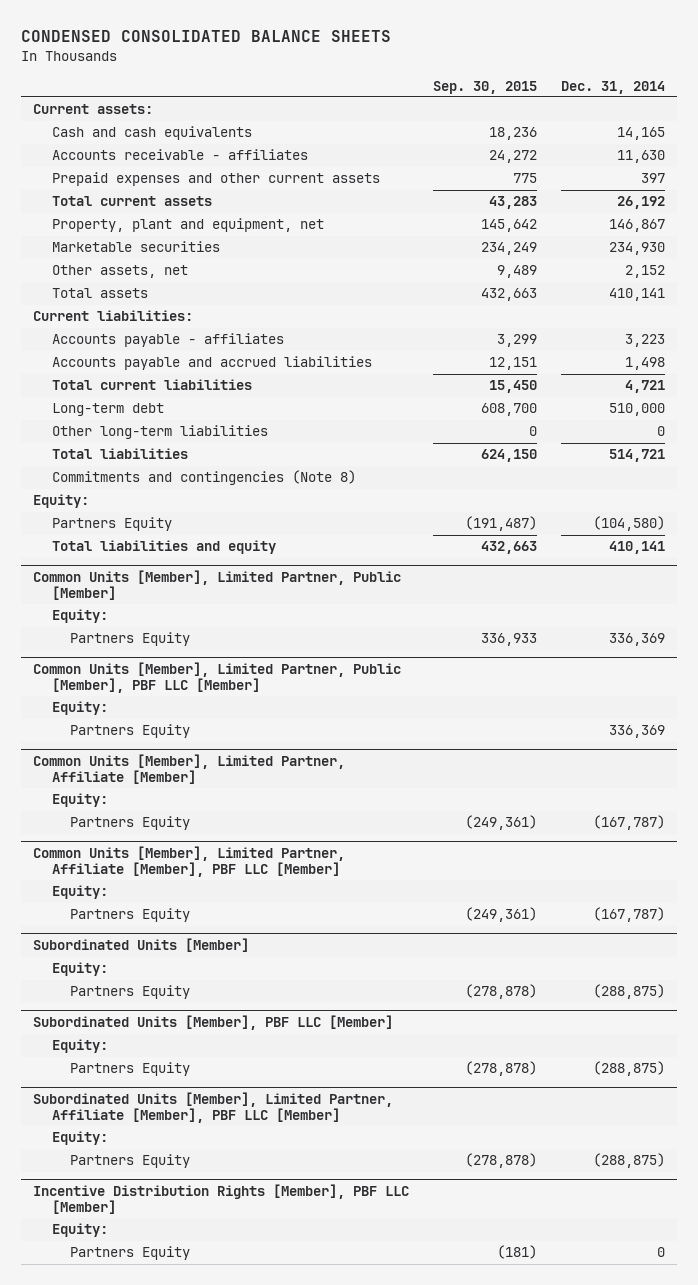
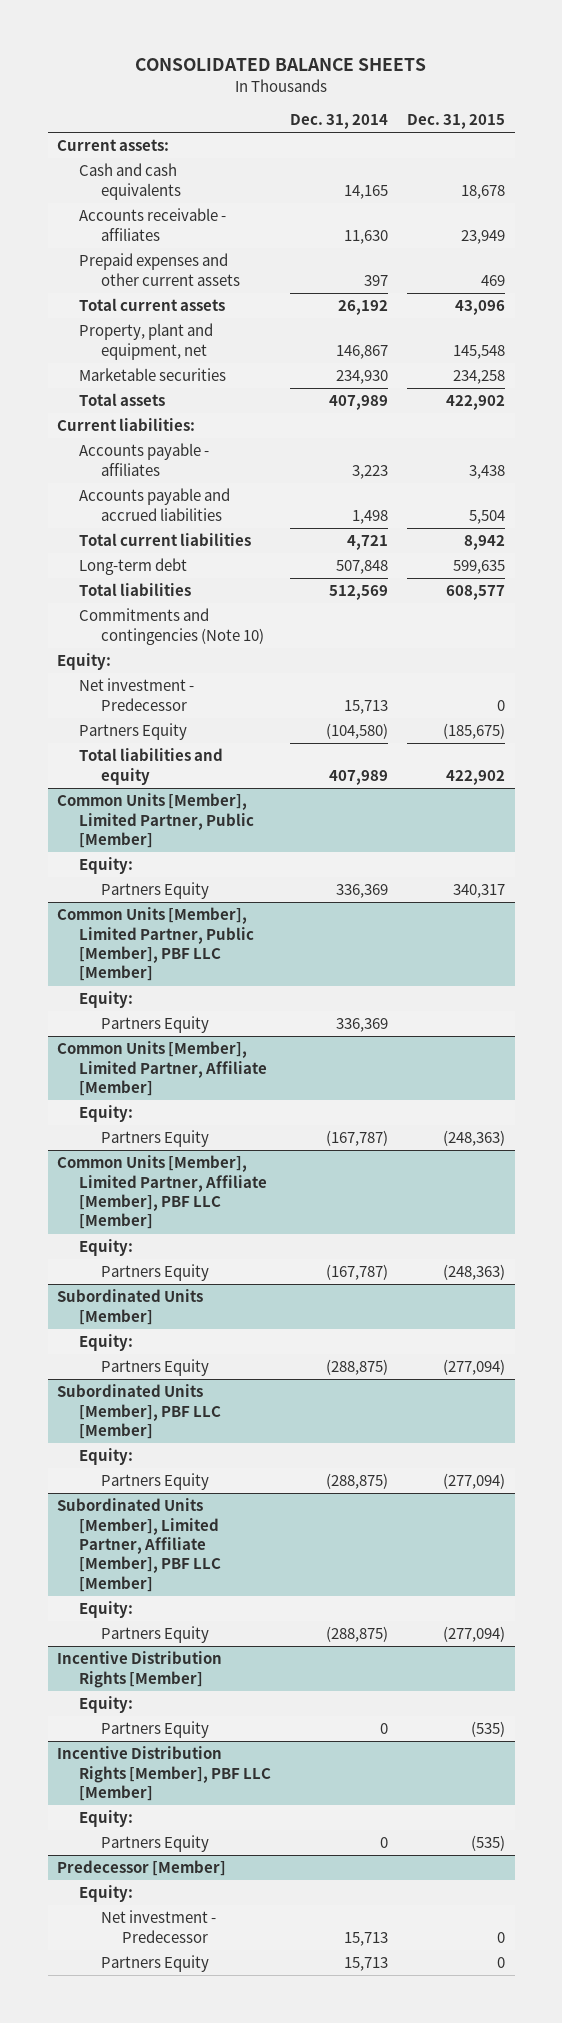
[21,30,392,43] CONDENSED CONSOLIDATED BALANCE SHEETS -> [135,58,427,72] CONSOLIDATED BALANCE SHEETS
[433,80,538,94] Sep. 30, 2015 -> none
none -> [407,114,506,130] Dec. 31, 2015
[51,265,188,279] Other assets, net -> none
[608,288,665,302] 410,141 -> [328,395,388,411] 407,989
[51,425,268,440] Other long-term liabilities -> none
[608,403,665,417] 510,000 -> [335,560,388,575] 507,848
[608,449,665,463] 514,721 -> [328,585,388,601] 512,569
[51,470,356,486] Commitments and contingencies (Note 8) -> [78,608,264,645] Commitments and contingencies (Note 10)
none -> [78,678,194,711] Net investment - Predecessor
[608,541,665,555] 410,141 -> [328,769,388,785] 407,989
none -> [57,1651,223,1688] Incentive Distribution Rights [Member]
none -> [78,1696,133,1714] Equity:
none -> [100,1721,209,1739] Partners Equity
none -> [57,1860,227,1877] Predecessor [Member]
none -> [78,1885,133,1903] Equity:
none -> [100,1910,216,1943] Net investment - Predecessor
none -> [100,1955,209,1973] Partners Equity

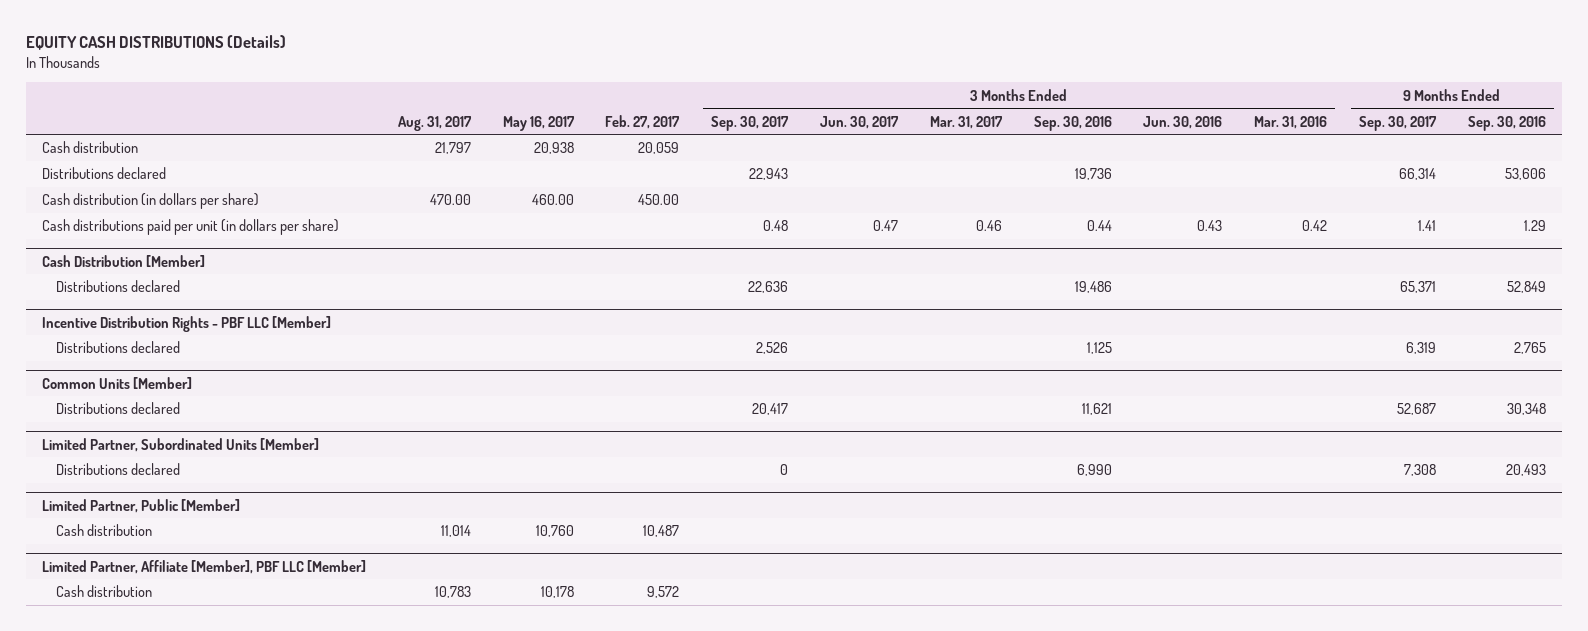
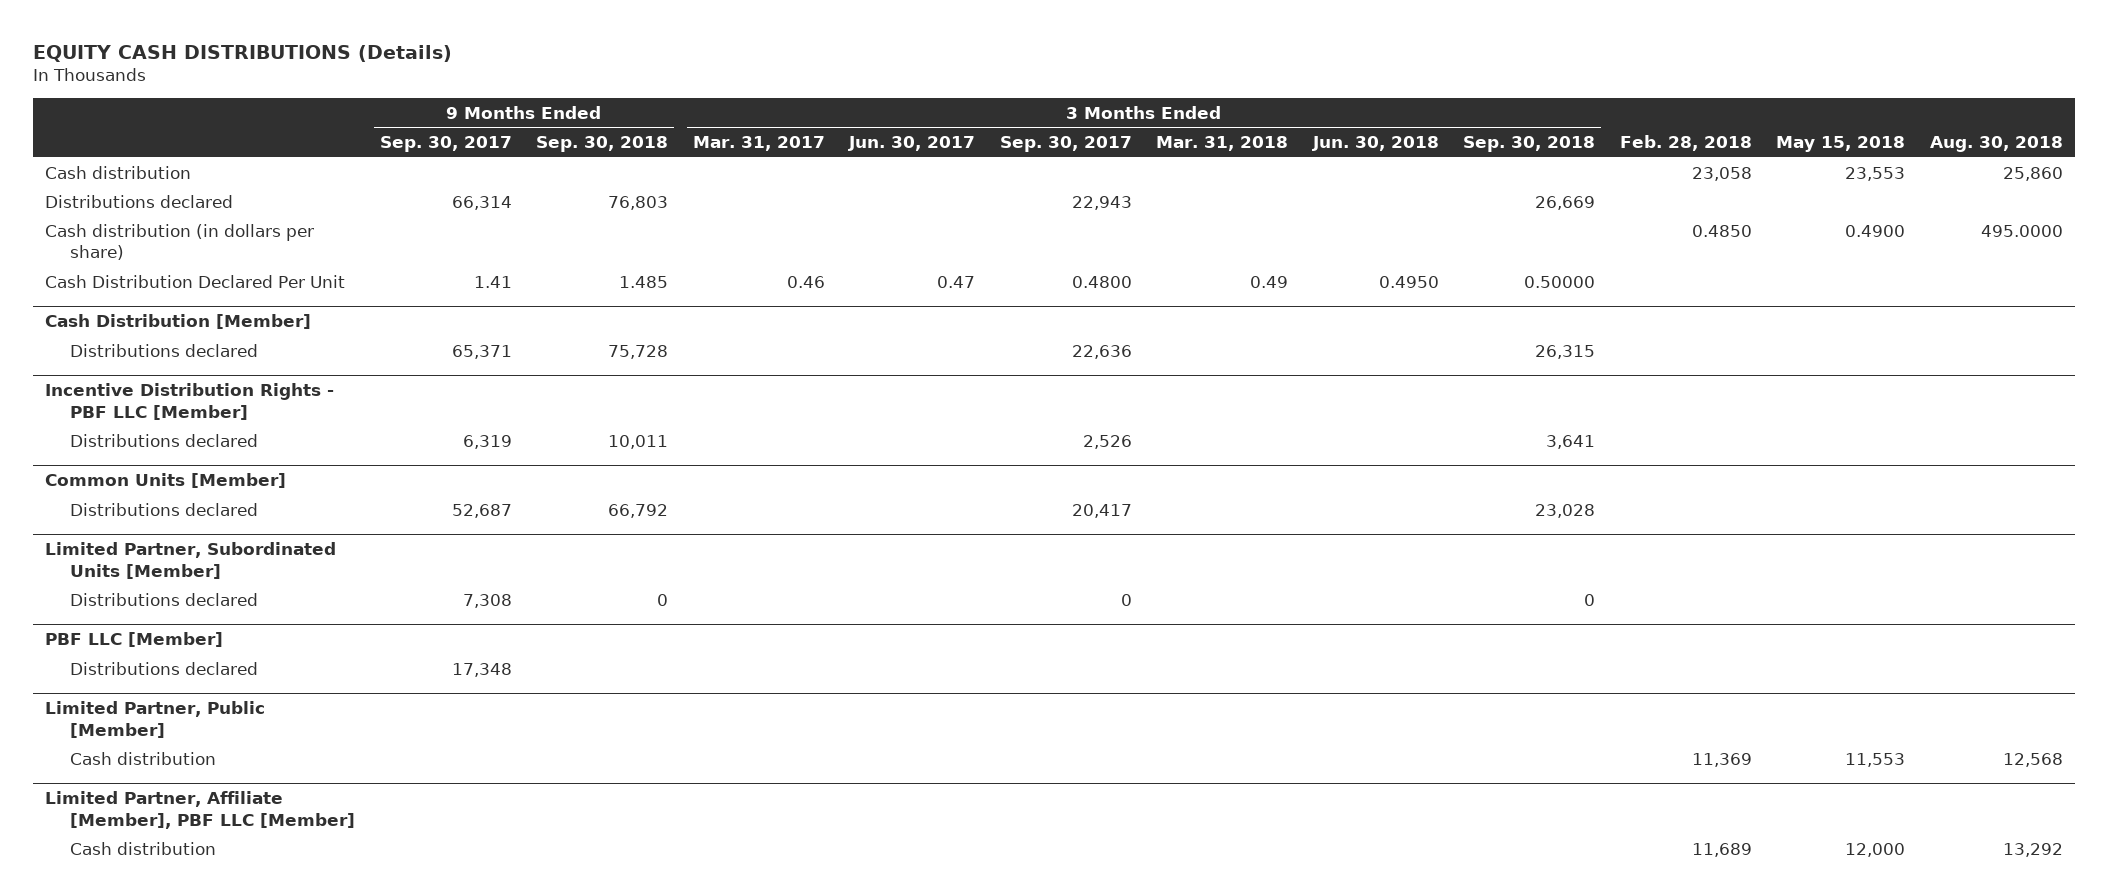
[397,115,472,131] Aug. 31, 2017 -> none
[502,115,575,131] May 16, 2017 -> none
[605,114,681,129] Feb. 27, 2017 -> none
[1033,115,1112,131] Sep. 30, 2016 -> none
[1143,115,1223,129] Jun. 30, 2016 -> none
[1254,115,1328,129] Mar. 31, 2016 -> none
[1467,115,1546,131] Sep. 30, 2016 -> none
none -> [536,136,669,153] Sep. 30, 2018
none -> [1156,136,1289,152] Mar. 31, 2018
none -> [1311,136,1439,152] Jun. 30, 2018
none -> [1463,136,1596,153] Sep. 30, 2018
none -> [1619,135,1752,152] Feb. 28, 2018
none -> [1776,136,1906,153] May 15, 2018
none -> [1929,136,2063,153] Aug. 30, 2018
[41,219,339,236] Cash distributions paid per unit (in dollars per share) -> [45,274,346,288] Cash Distribution Declared Per Unit
[763,220,789,232] 0.48 -> [1071,275,1132,288] 0.4800
none -> [45,632,224,648] PBF LLC [Member]
none -> [70,661,259,675] Distributions declared

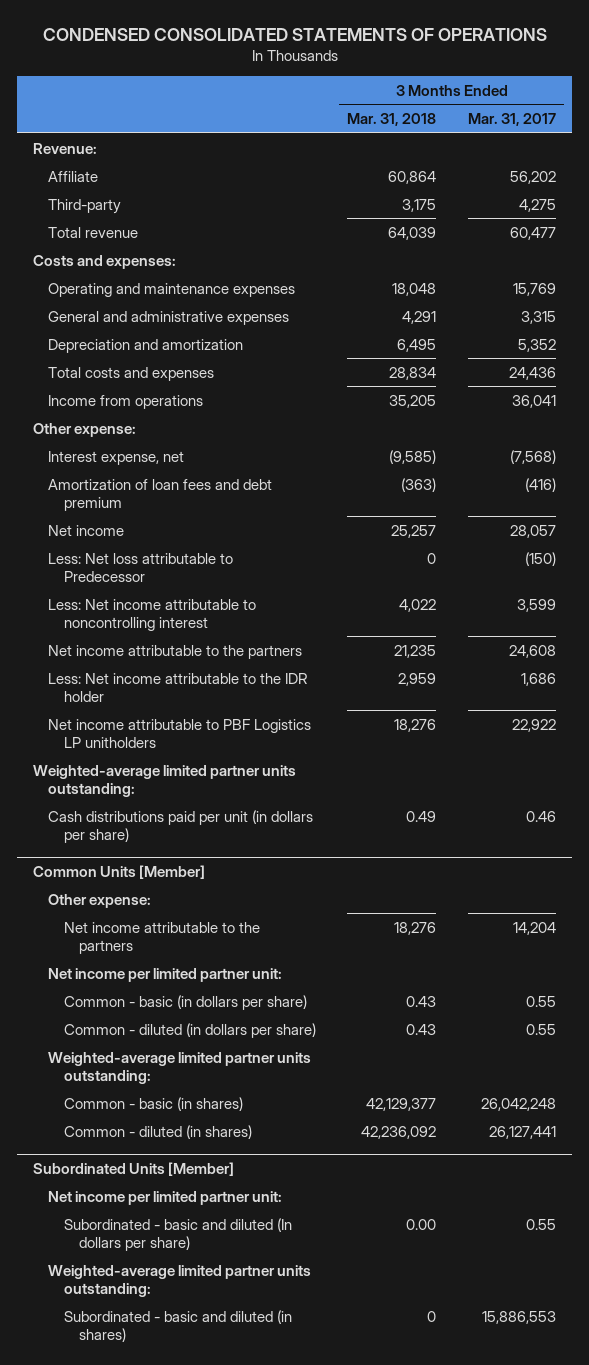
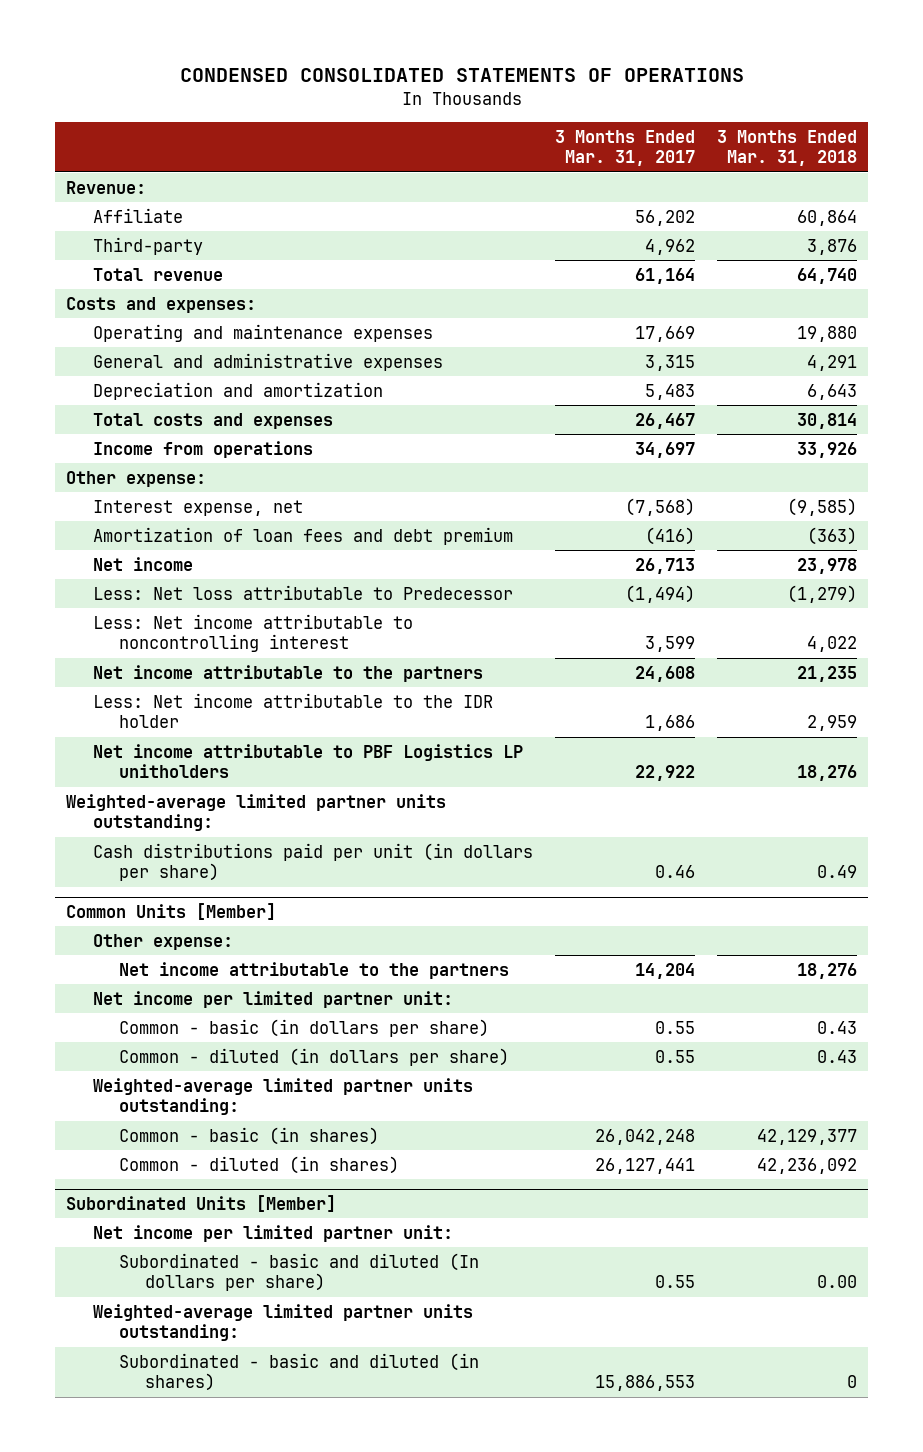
[402,198,437,212] 3,175 -> [806,238,857,255] 3,876
[519,198,557,212] 4,275 -> [644,238,695,255] 4,962
[388,226,437,240] 64,039 -> [796,267,857,284] 64,740
[510,226,557,240] 60,477 -> [634,267,695,284] 61,164
[392,282,437,296] 18,048 -> [796,325,857,342] 19,880
[513,282,557,296] 15,769 -> [634,325,695,342] 17,669
[397,338,437,352] 6,495 -> [806,383,857,400] 6,643
[518,338,557,352] 5,352 -> [644,383,695,400] 5,483
[389,366,437,380] 28,834 -> [796,412,857,429] 30,814
[509,366,557,380] 24,436 -> [634,412,695,429] 26,467
[389,394,437,408] 35,205 -> [796,441,857,458] 33,926
[512,394,557,408] 36,041 -> [634,441,695,458] 34,697
[391,524,437,538] 25,257 -> [796,557,857,574] 23,978
[510,524,557,538] 28,057 -> [634,557,695,574] 26,713
[427,552,437,564] 0 -> [786,584,857,603] (1,279)
[525,551,557,566] (150) -> [624,584,695,603] (1,494)

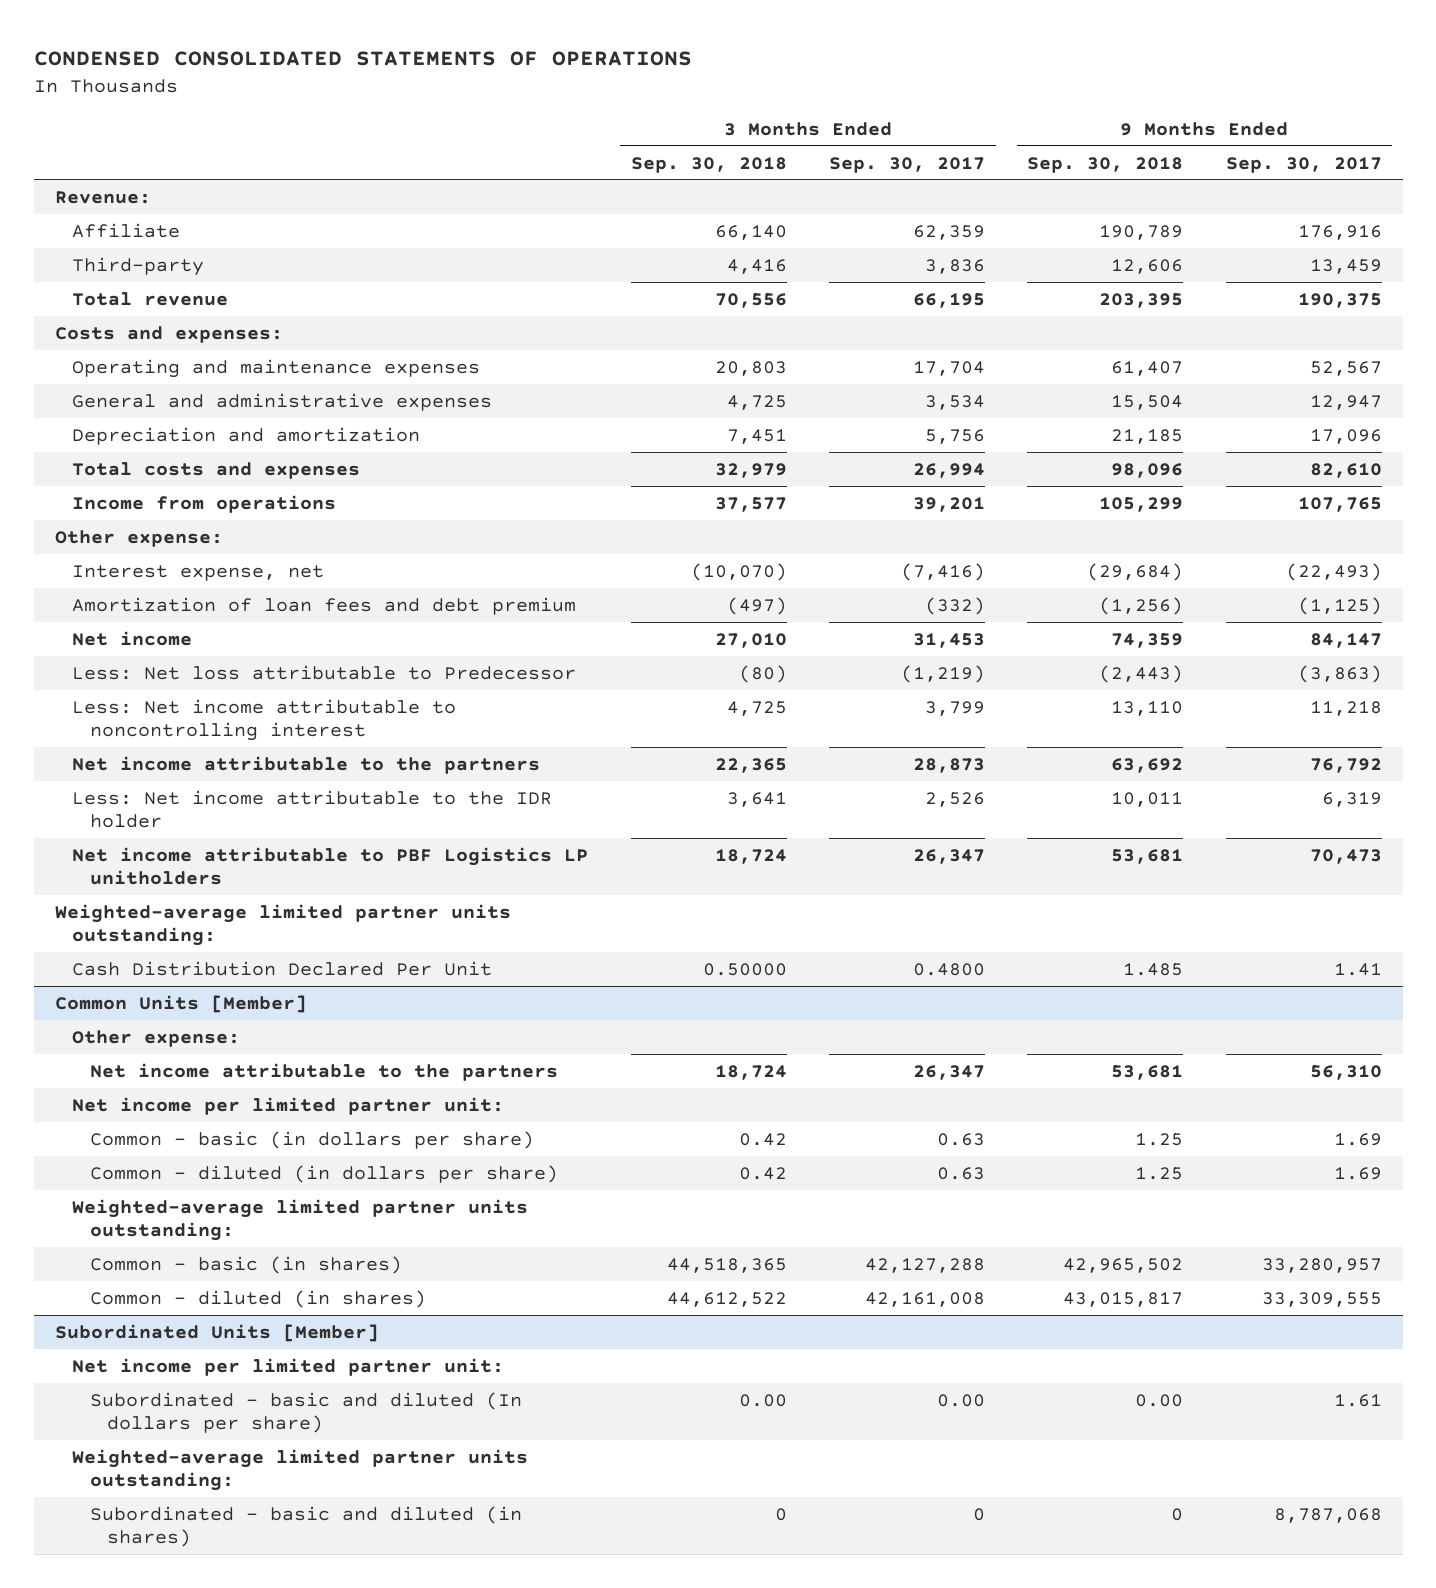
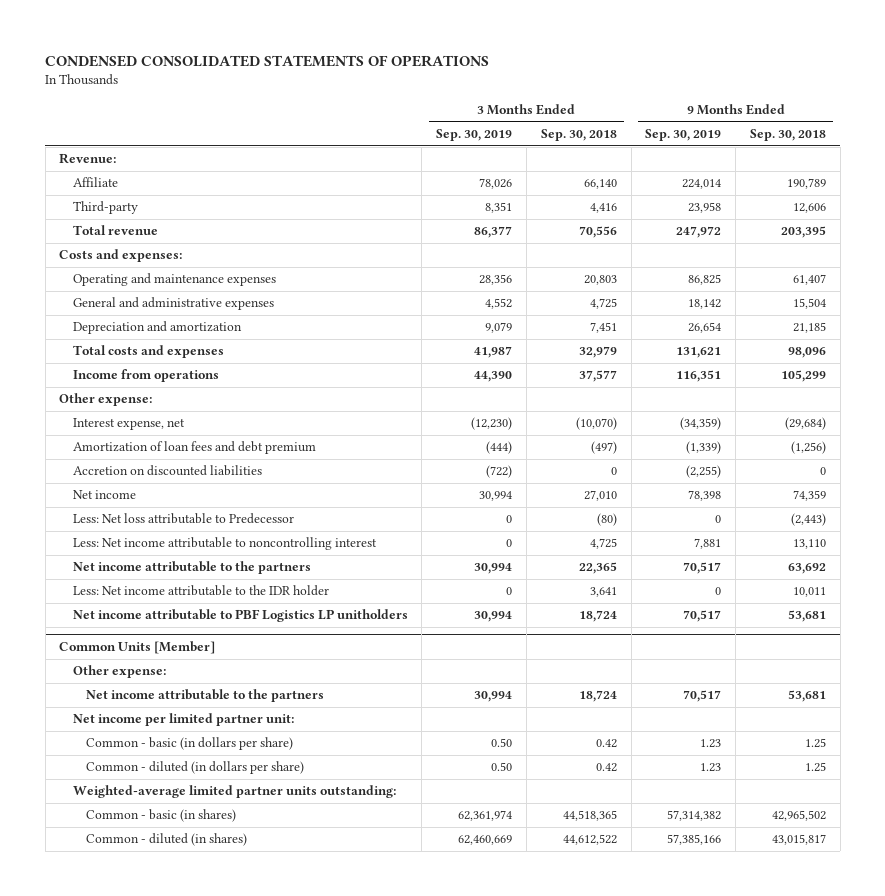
[828,156,985,173] Sep. 30, 2017 -> none
[1225,156,1382,173] Sep. 30, 2017 -> none
none -> [436,129,513,142] Sep. 30, 2019
none -> [645,129,722,142] Sep. 30, 2019
none -> [72,465,262,477] Accretion on discounted liabilities
[54,903,511,947] Weighted-average limited partner units outstanding: -> none
[72,960,493,976] Cash Distribution Declared Per Unit -> none
[54,1323,379,1342] Subordinated Units [Member] -> none
[72,1357,505,1376] Net income per limited partner unit: -> none
[89,1391,522,1434] Subordinated - basic and diluted (In dollars per share) -> none
[72,1448,529,1492] Weighted-average limited partner units outstanding: -> none
[89,1505,522,1548] Subordinated - basic and diluted (in shares) -> none

